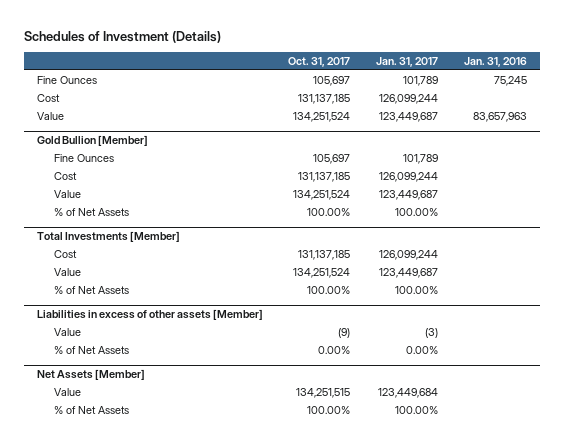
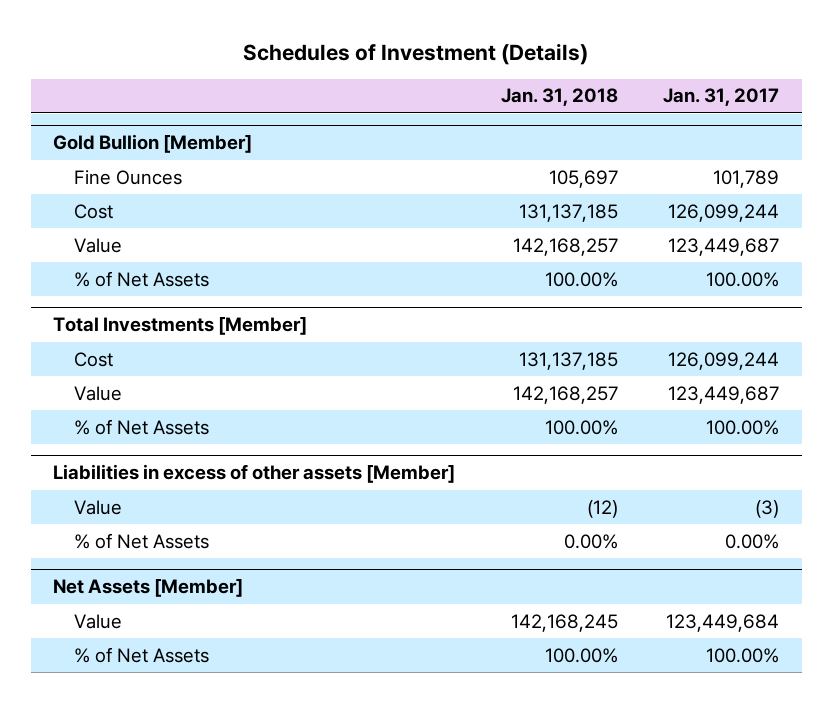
[288,57,351,68] Oct. 31, 2017 -> none
[464,57,528,68] Jan. 31, 2016 -> none
none -> [500,88,618,107] Jan. 31, 2018
[36,75,97,84] Fine Ounces -> none
[36,93,60,102] Cost -> none
[36,111,64,120] Value -> none

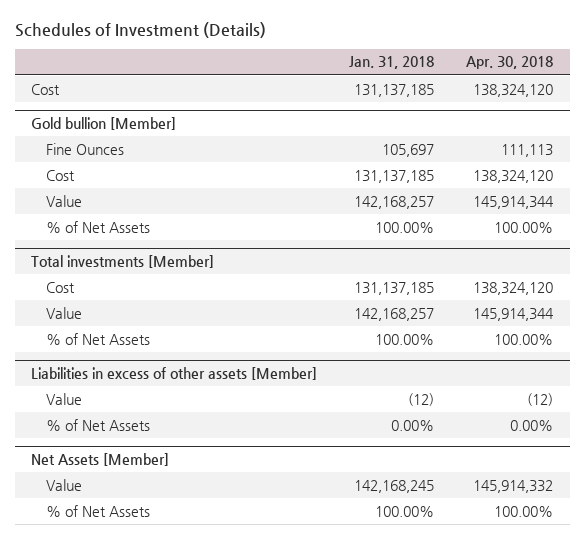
[663,88,780,107] Jan. 31, 2017 -> none
none -> [466,56,554,70] Apr. 30, 2018
none -> [30,83,60,95] Cost
[53,134,253,154] Gold Bullion [Member] -> [30,117,176,131] Gold bullion [Member]
[53,317,308,336] Total Investments [Member] -> [30,255,214,269] Total investments [Member]

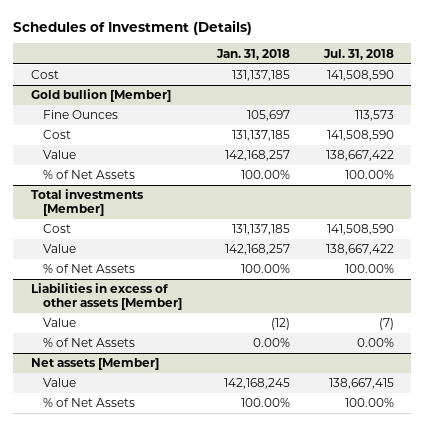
[466,56,554,70] Apr. 30, 2018 -> none
none -> [323,48,395,60] Jul. 31, 2018
[30,453,169,467] Net Assets [Member] -> [30,358,159,371] Net assets [Member]

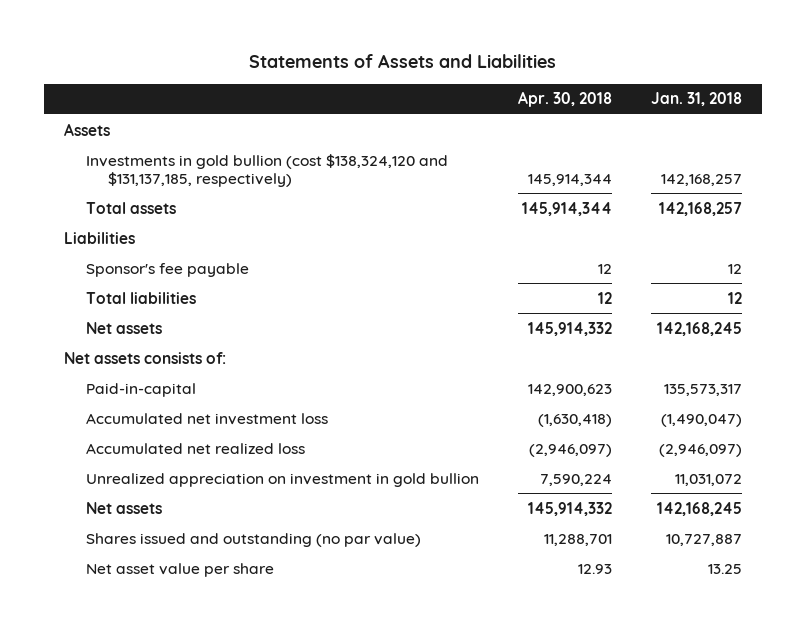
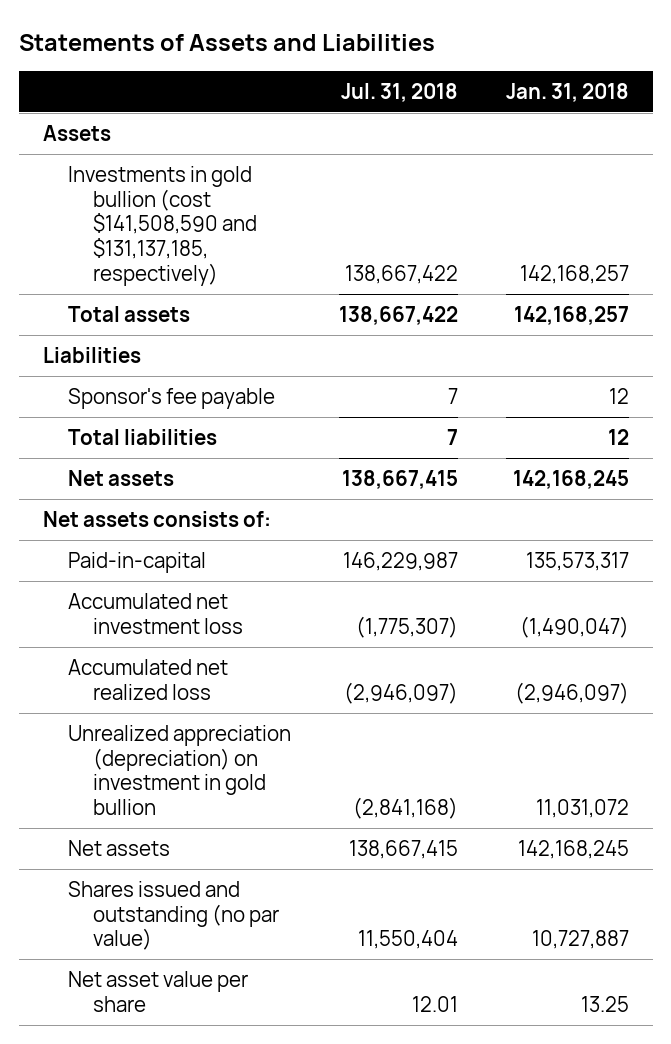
[517,91,612,108] Apr. 30, 2018 -> none
none -> [340,82,458,102] Jul. 31, 2018
[85,153,448,187] Investments in gold bullion (cost $138,324,120 and $131,137,185, respectively) -> [67,165,257,286] Investments in gold bullion (cost $141,508,590 and $131,137,185, respectively)
[85,472,479,487] Unrealized appreciation on investment in gold bullion -> [67,724,291,816] Unrealized appreciation (depreciation) on investment in gold bullion

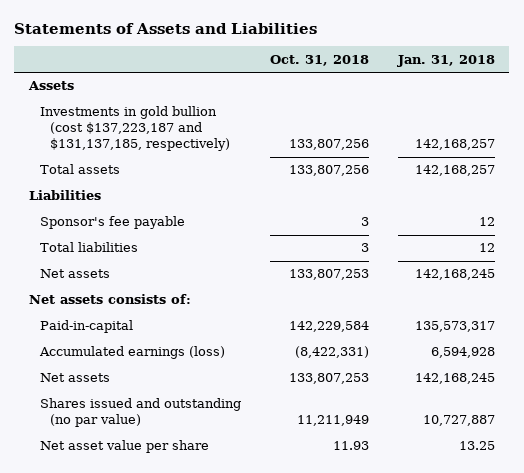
[340,82,458,102] Jul. 31, 2018 -> none
none -> [269,54,369,66] Oct. 31, 2018
[67,165,257,286] Investments in gold bullion (cost $141,508,590 and $131,137,185, respectively) -> [39,106,231,152] Investments in gold bullion (cost $137,223,187 and $131,137,185, respectively)
[67,592,243,634] Accumulated net investment loss -> none
[67,658,228,700] Accumulated net realized loss -> none
[67,724,291,816] Unrealized appreciation (depreciation) on investment in gold bullion -> none
none -> [38,346,225,360] Accumulated earnings (loss)

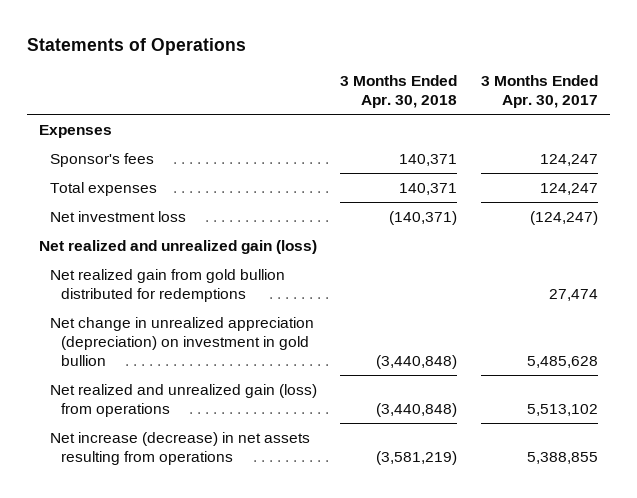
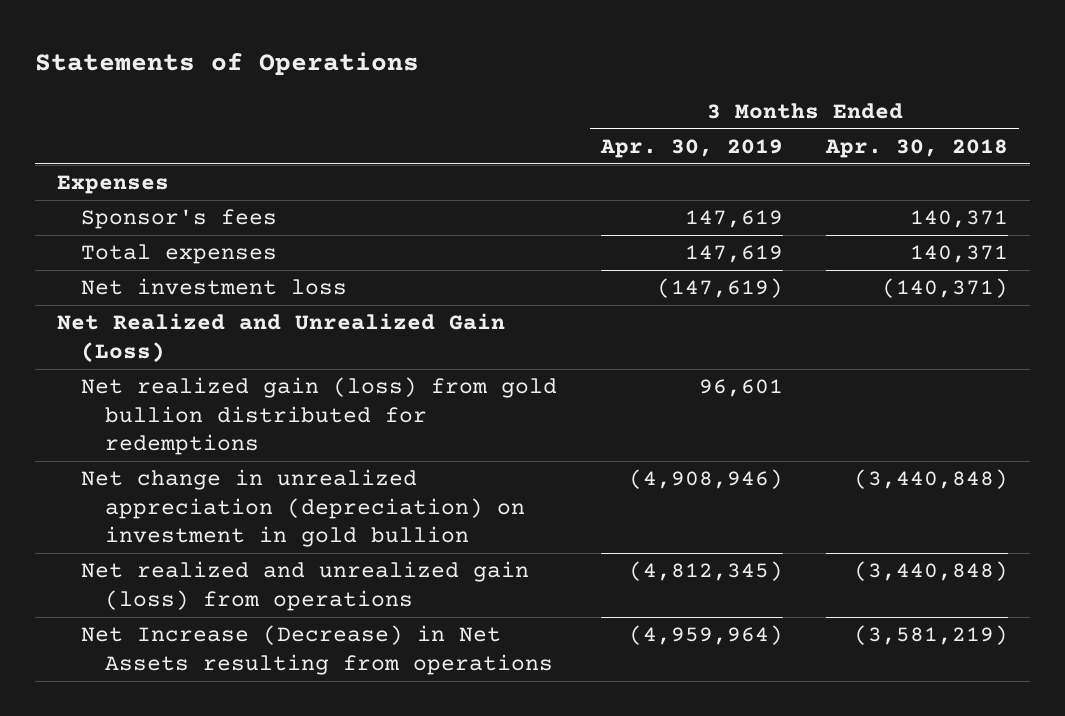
[480,74,598,109] 3 Months Ended Apr. 30, 2017 -> none
none -> [599,138,783,158] Apr. 30, 2019
[38,239,317,254] Net realized and unrealized gain (loss) -> [56,313,505,363] Net Realized and Unrealized Gain (Loss)
[49,268,285,302] Net realized gain from gold bullion distributed for redemptions -> [81,377,558,456] Net realized gain (loss) from gold bullion distributed for redemptions
[49,431,310,465] Net increase (decrease) in net assets resulting from operations -> [81,625,554,675] Net Increase (Decrease) in Net Assets resulting from operations

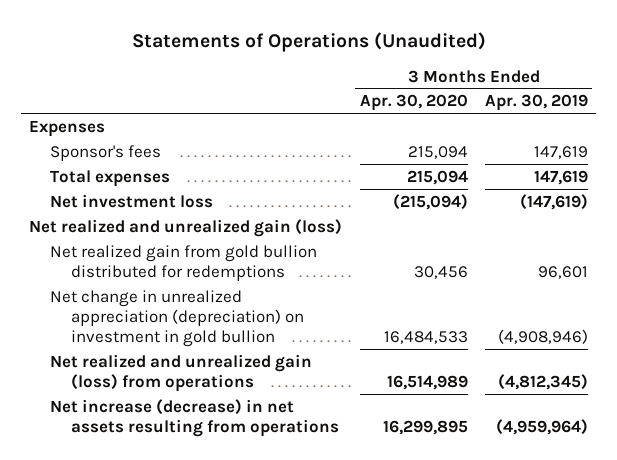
[34,52,419,77] Statements of Operations -> [131,32,486,53] Statements of Operations (Unaudited)
[825,138,1009,158] Apr. 30, 2018 -> none
none -> [359,94,468,112] Apr. 30, 2020
[56,313,505,363] Net Realized and Unrealized Gain (Loss) -> [29,218,343,237] Net realized and unrealized gain (loss)
[81,377,558,456] Net realized gain (loss) from gold bullion distributed for redemptions -> [50,244,318,281] Net realized gain from gold bullion distributed for redemptions
[81,625,554,675] Net Increase (Decrease) in Net Assets resulting from operations -> [50,398,340,437] Net increase (decrease) in net assets resulting from operations

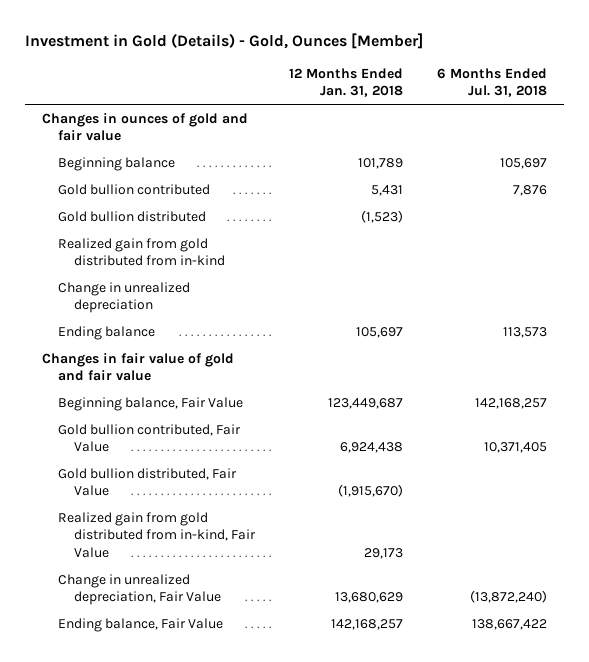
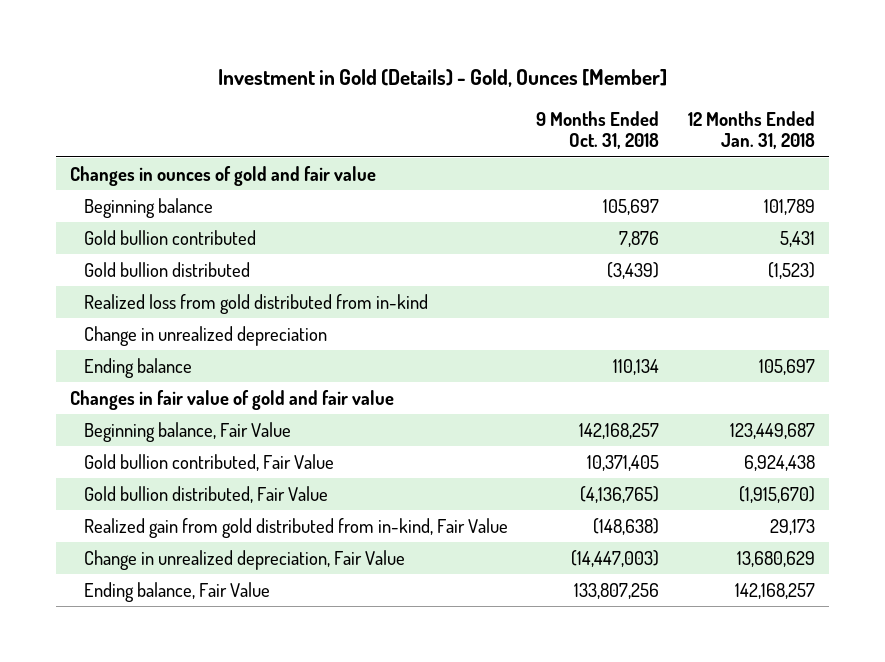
[436,67,547,98] 6 Months Ended Jul. 31, 2018 -> none
none -> [536,110,660,150] 9 Months Ended Oct. 31, 2018
[57,237,225,267] Realized gain from gold distributed from in-kind -> [84,293,429,314] Realized loss from gold distributed from in-kind

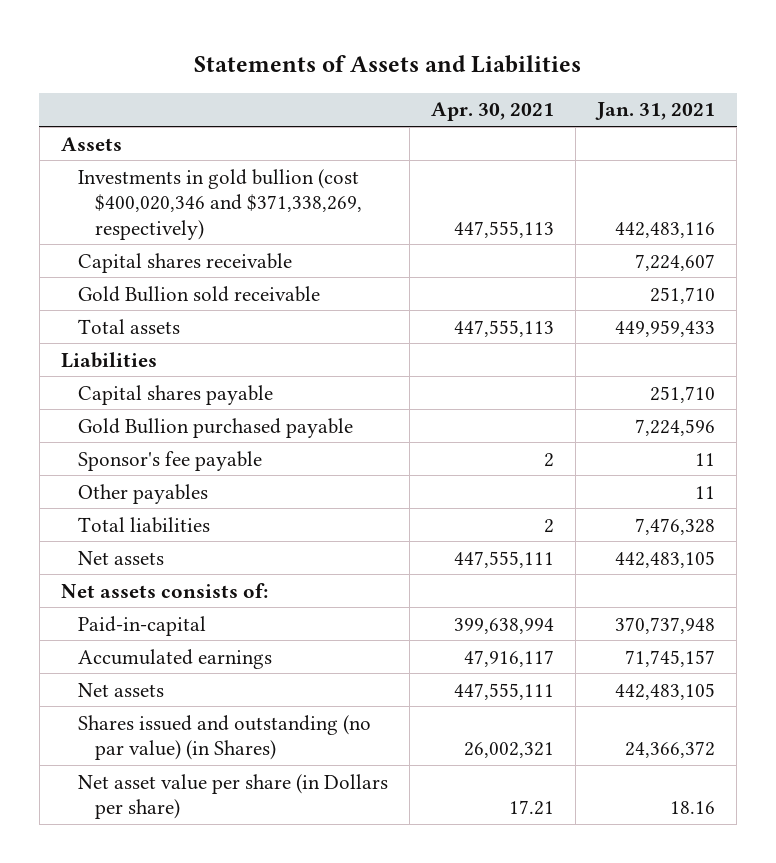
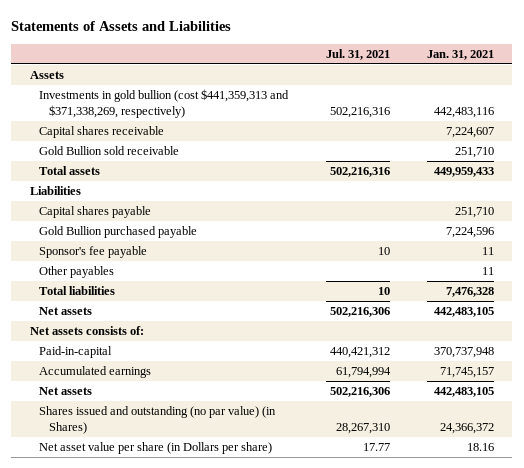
[430,102,554,122] Apr. 30, 2021 -> none
none -> [325,48,390,60] Jul. 31, 2021
[77,168,363,240] Investments in gold bullion (cost $400,020,346 and $371,338,269, respectively) -> [39,89,290,119] Investments in gold bullion (cost $441,359,313 and $371,338,269, respectively)

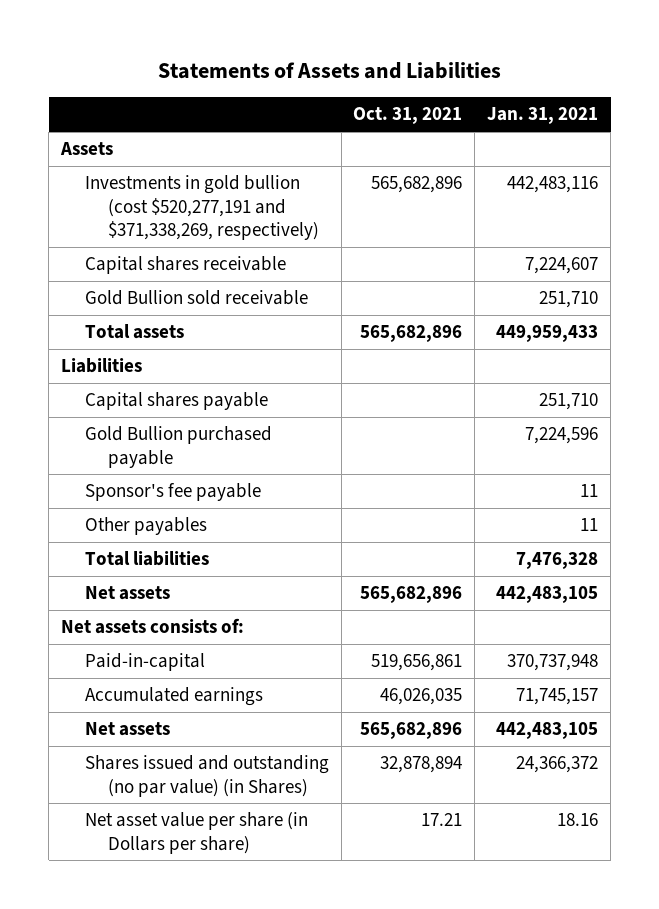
[325,48,390,60] Jul. 31, 2021 -> none
none -> [353,107,463,125] Oct. 31, 2021
[39,89,290,119] Investments in gold bullion (cost $441,359,313 and $371,338,269, respectively) -> [84,175,320,241] Investments in gold bullion (cost $520,277,191 and $371,338,269, respectively)

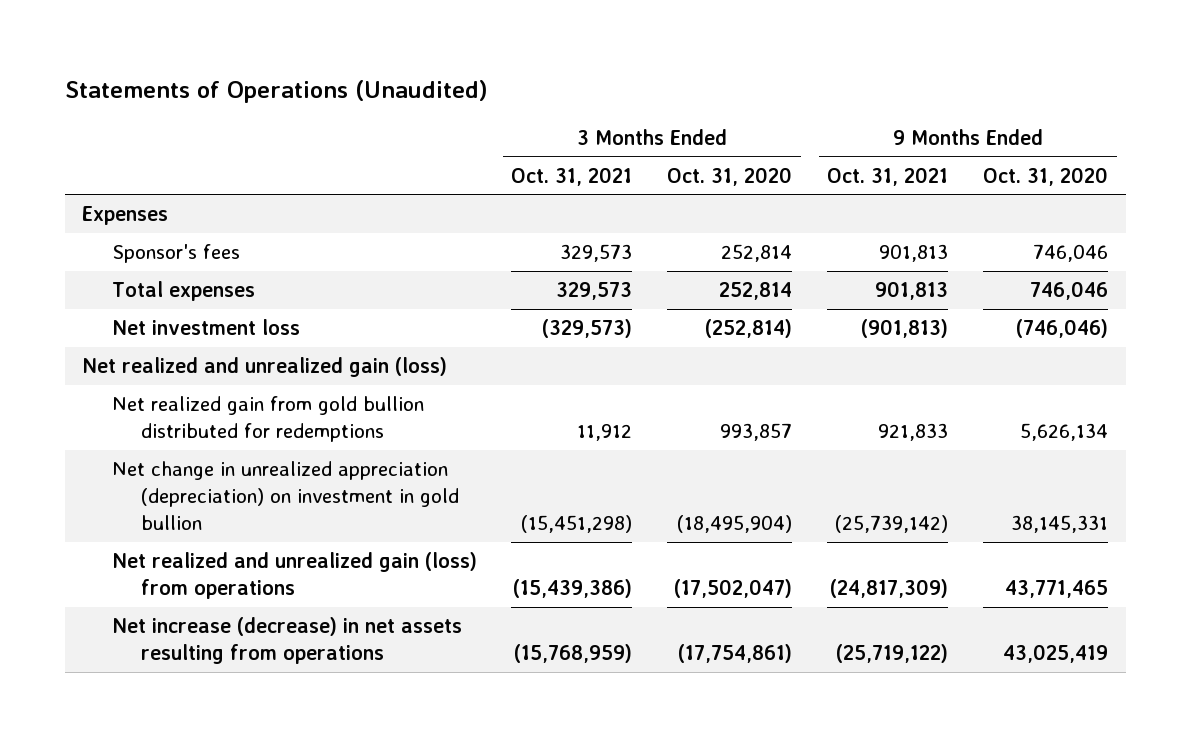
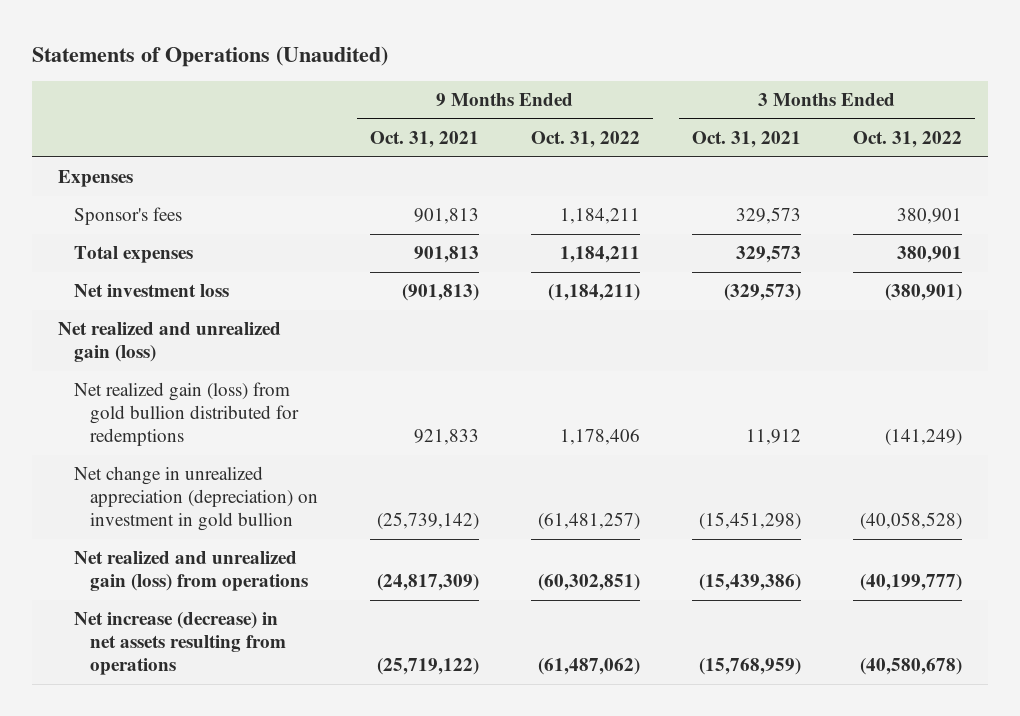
[667,166,793,186] Oct. 31, 2020 -> none
[983,166,1109,186] Oct. 31, 2020 -> none
none -> [530,131,640,149] Oct. 31, 2022
none -> [853,131,963,149] Oct. 31, 2022
[111,396,424,443] Net realized gain from gold bullion distributed for redemptions -> [73,382,299,447] Net realized gain (loss) from gold bullion distributed for redemptions

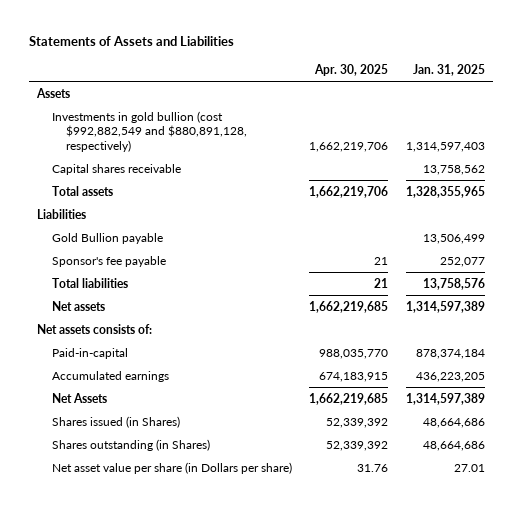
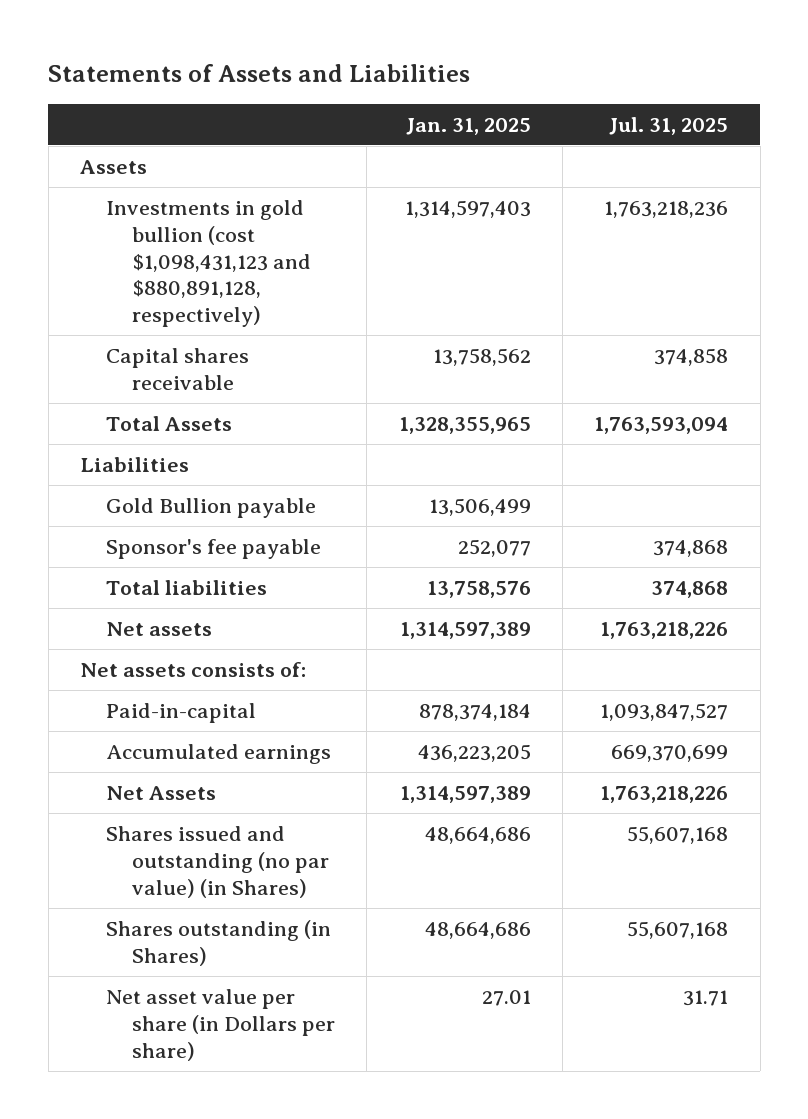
[314,63,389,76] Apr. 30, 2025 -> none
none -> [609,116,729,135] Jul. 31, 2025
[51,110,248,152] Investments in gold bullion (cost $992,882,549 and $880,891,128, respectively) -> [106,200,312,328] Investments in gold bullion (cost $1,098,431,123 and $880,891,128, respectively)
[51,185,113,196] Total assets -> [106,416,233,432] Total Assets
[51,415,180,428] Shares issued (in Shares) -> [106,826,330,898] Shares issued and outstanding (no par value) (in Shares)

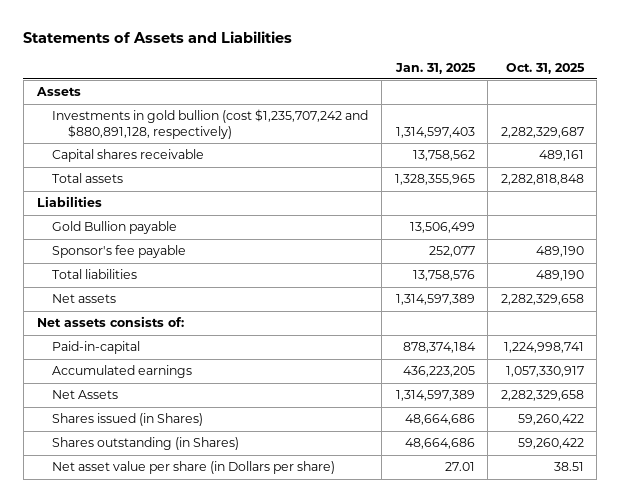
[609,116,729,135] Jul. 31, 2025 -> none
none -> [505,62,585,74] Oct. 31, 2025
[106,200,312,328] Investments in gold bullion (cost $1,098,431,123 and $880,891,128, respectively) -> [52,109,369,139] Investments in gold bullion (cost $1,235,707,242 and $880,891,128, respectively)
[106,416,233,432] Total Assets -> [52,173,124,184] Total assets
[106,826,330,898] Shares issued and outstanding (no par value) (in Shares) -> [52,413,204,427] Shares issued (in Shares)

